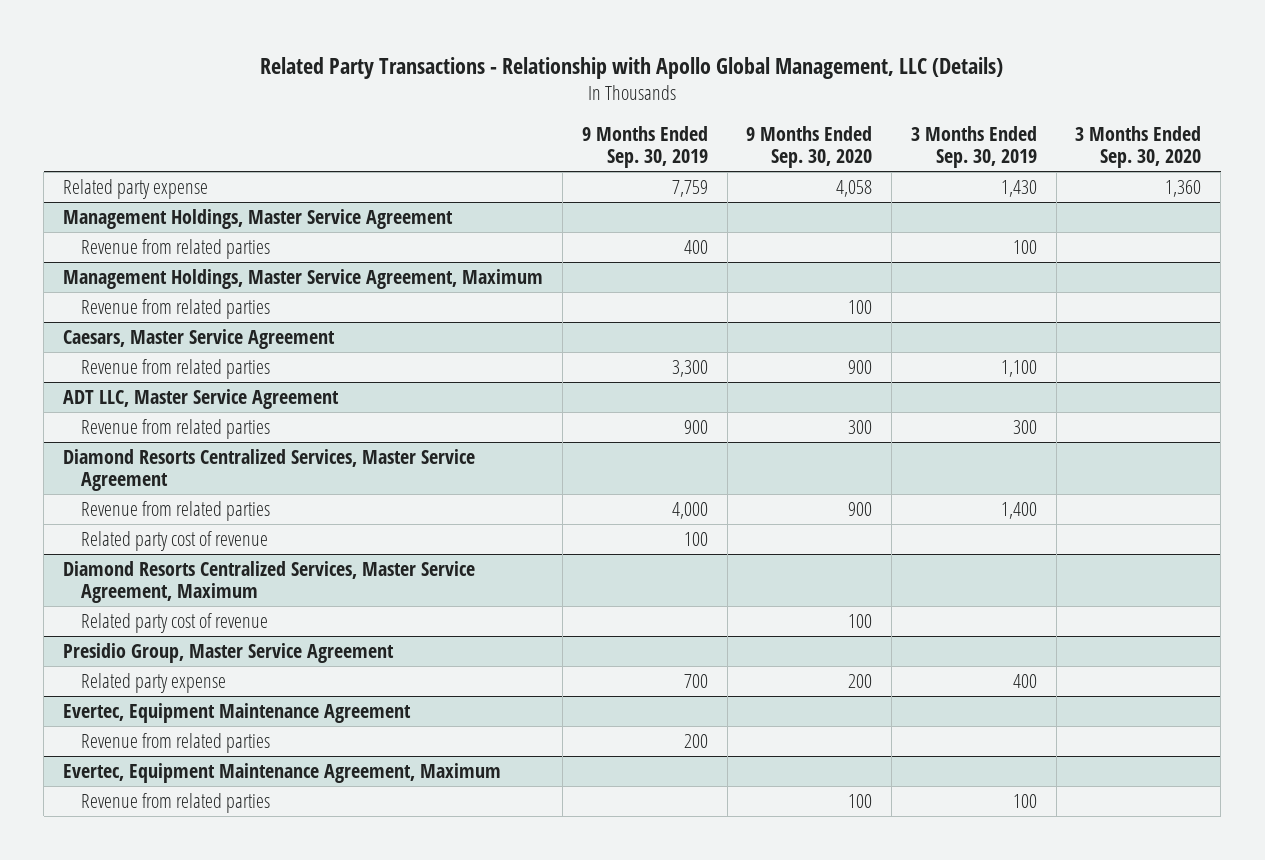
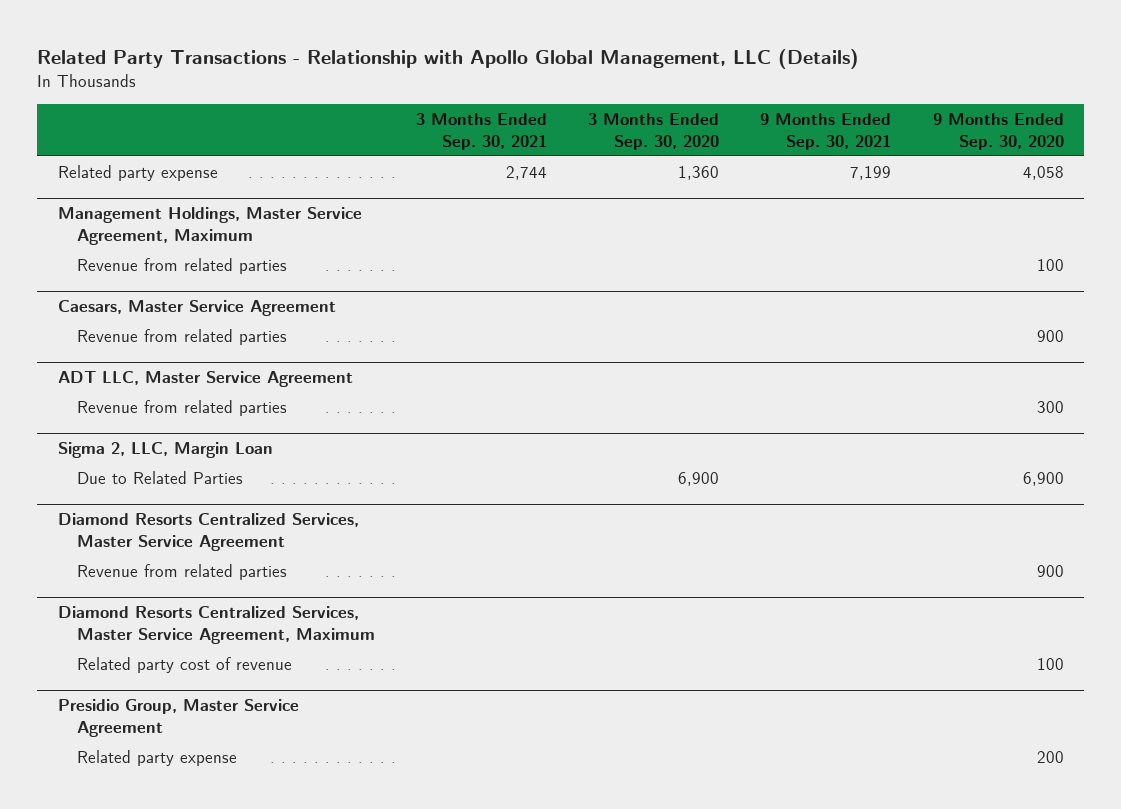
[581,126,708,169] 9 Months Ended Sep. 30, 2019 -> none
[910,126,1037,169] 3 Months Ended Sep. 30, 2019 -> none
none -> [416,112,548,151] 3 Months Ended Sep. 30, 2021
none -> [760,112,892,151] 9 Months Ended Sep. 30, 2021
[63,208,454,229] Management Holdings, Master Service Agreement -> none
[81,238,271,259] Revenue from related parties -> none
none -> [57,441,273,458] Sigma 2, LLC, Margin Loan
none -> [77,470,244,484] Due to Related Parties
[81,530,269,551] Related party cost of revenue -> none
[63,702,412,723] Evertec, Equipment Maintenance Agreement -> none
[81,732,271,753] Revenue from related parties -> none
[63,762,502,783] Evertec, Equipment Maintenance Agreement, Maximum -> none
[81,792,271,813] Revenue from related parties -> none

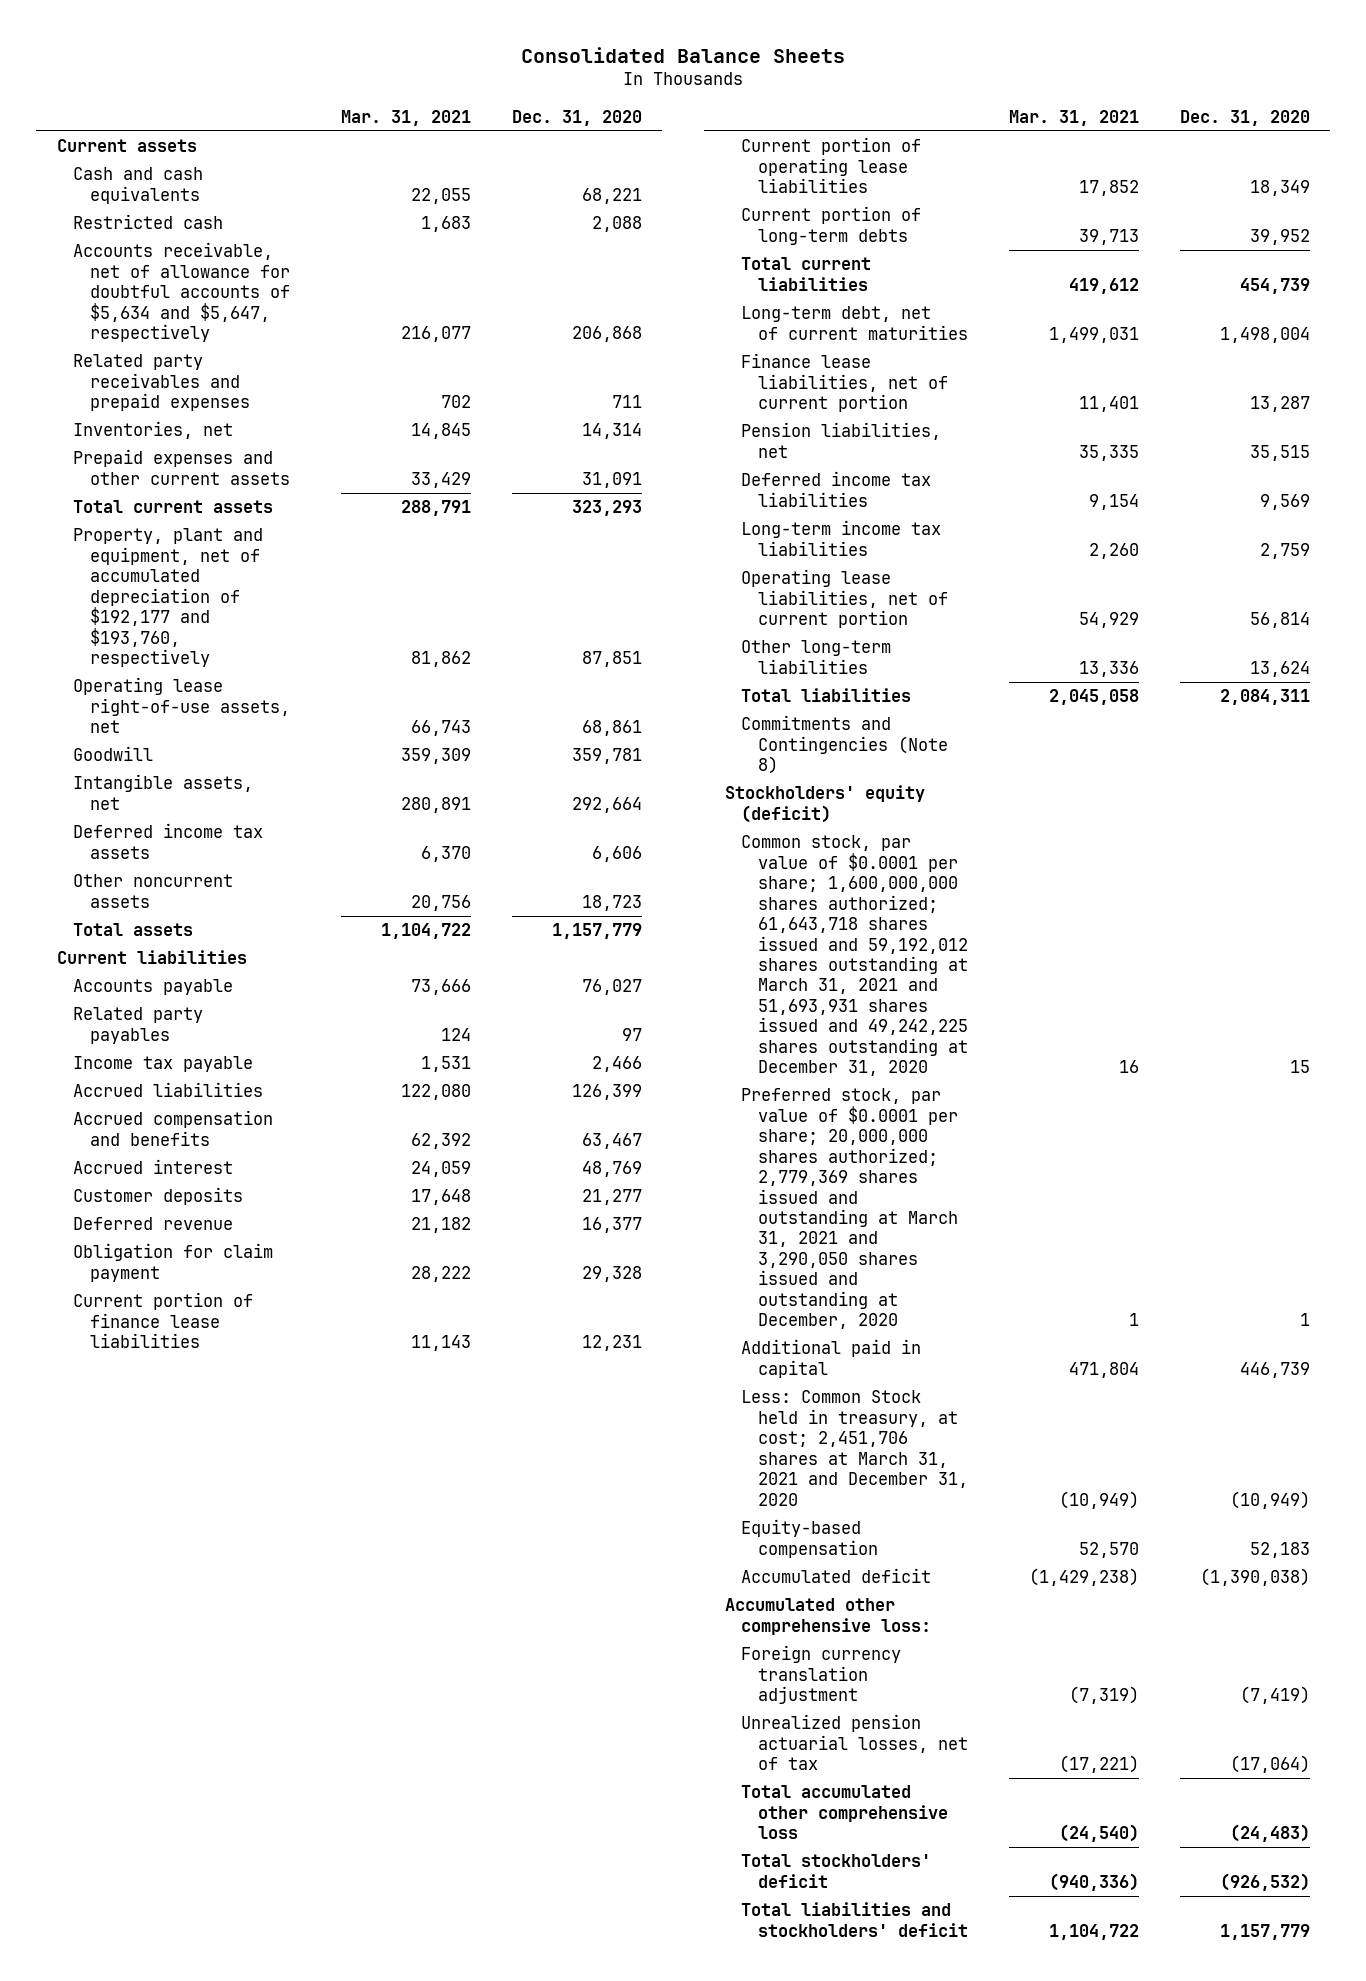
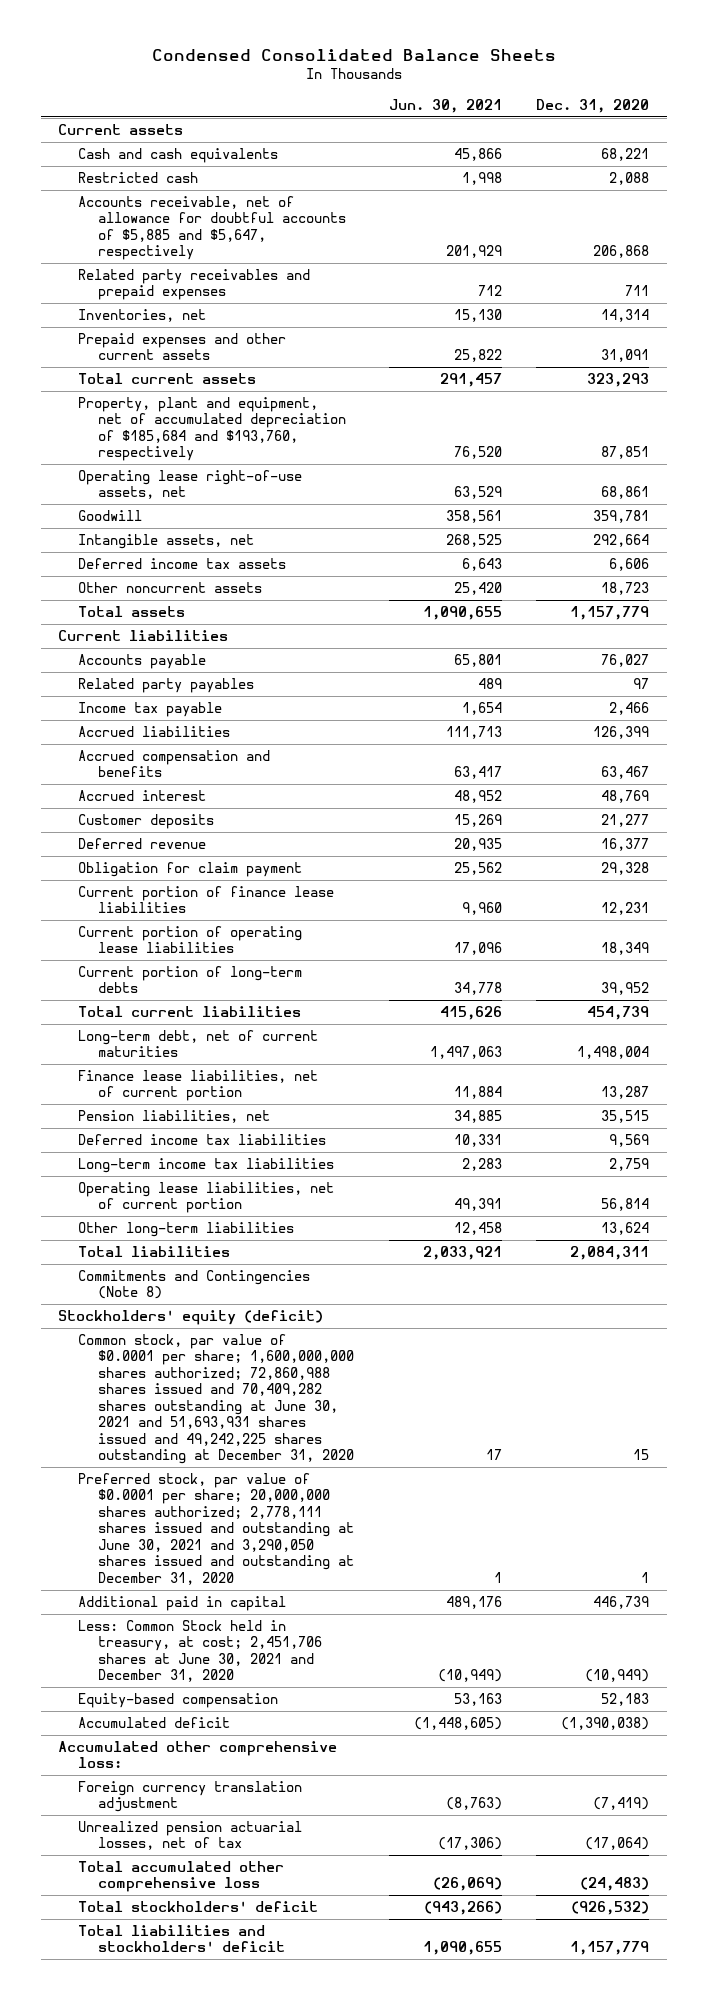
[521,46,846,63] Consolidated Balance Sheets -> [151,49,556,62] Condensed Consolidated Balance Sheets
[340,109,471,126] Mar. 31, 2021 -> none
none -> [388,98,502,113] Jun. 30, 2021
[73,242,290,343] Accounts receivable, net of allowance for doubtful accounts of $5,634 and $5,647, respectively -> [77,196,346,261] Accounts receivable, net of allowance for doubtful accounts of $5,885 and $5,647, respectively
[73,528,264,667] Property, plant and equipment, net of accumulated depreciation of $192,177 and $193,760, respectively -> [77,397,346,462] Property, plant and equipment, net of accumulated depreciation of $185,684 and $193,760, respectively
[741,835,968,1077] Common stock, par value of $0.0001 per share; 1,600,000,000 shares authorized; 61,643,718 shares issued and 59,192,012 shares outstanding at March 31, 2021 and 51,693,931 shares issued and 49,242,225 shares outstanding at December 31, 2020 -> [77,1334,354,1465] Common stock, par value of $0.0001 per share; 1,600,000,000 shares authorized; 72,860,988 shares issued and 70,409,282 shares outstanding at June 30, 2021 and 51,693,931 shares issued and 49,242,225 shares outstanding at December 31, 2020
[741,1088,958,1330] Preferred stock, par value of $0.0001 per share; 20,000,000 shares authorized; 2,779,369 shares issued and outstanding at March 31, 2021 and 3,290,050 shares issued and outstanding at December, 2020 -> [77,1473,354,1585] Preferred stock, par value of $0.0001 per share; 20,000,000 shares authorized; 2,778,111 shares issued and outstanding at June 30, 2021 and 3,290,050 shares issued and outstanding at December 31, 2020
[741,1390,968,1506] Less: Common Stock held in treasury, at cost; 2,451,706 shares at March 31, 2021 and December 31, 2020 -> [77,1620,322,1683] Less: Common Stock held in treasury, at cost; 2,451,706 shares at June 30, 2021 and December 31, 2020

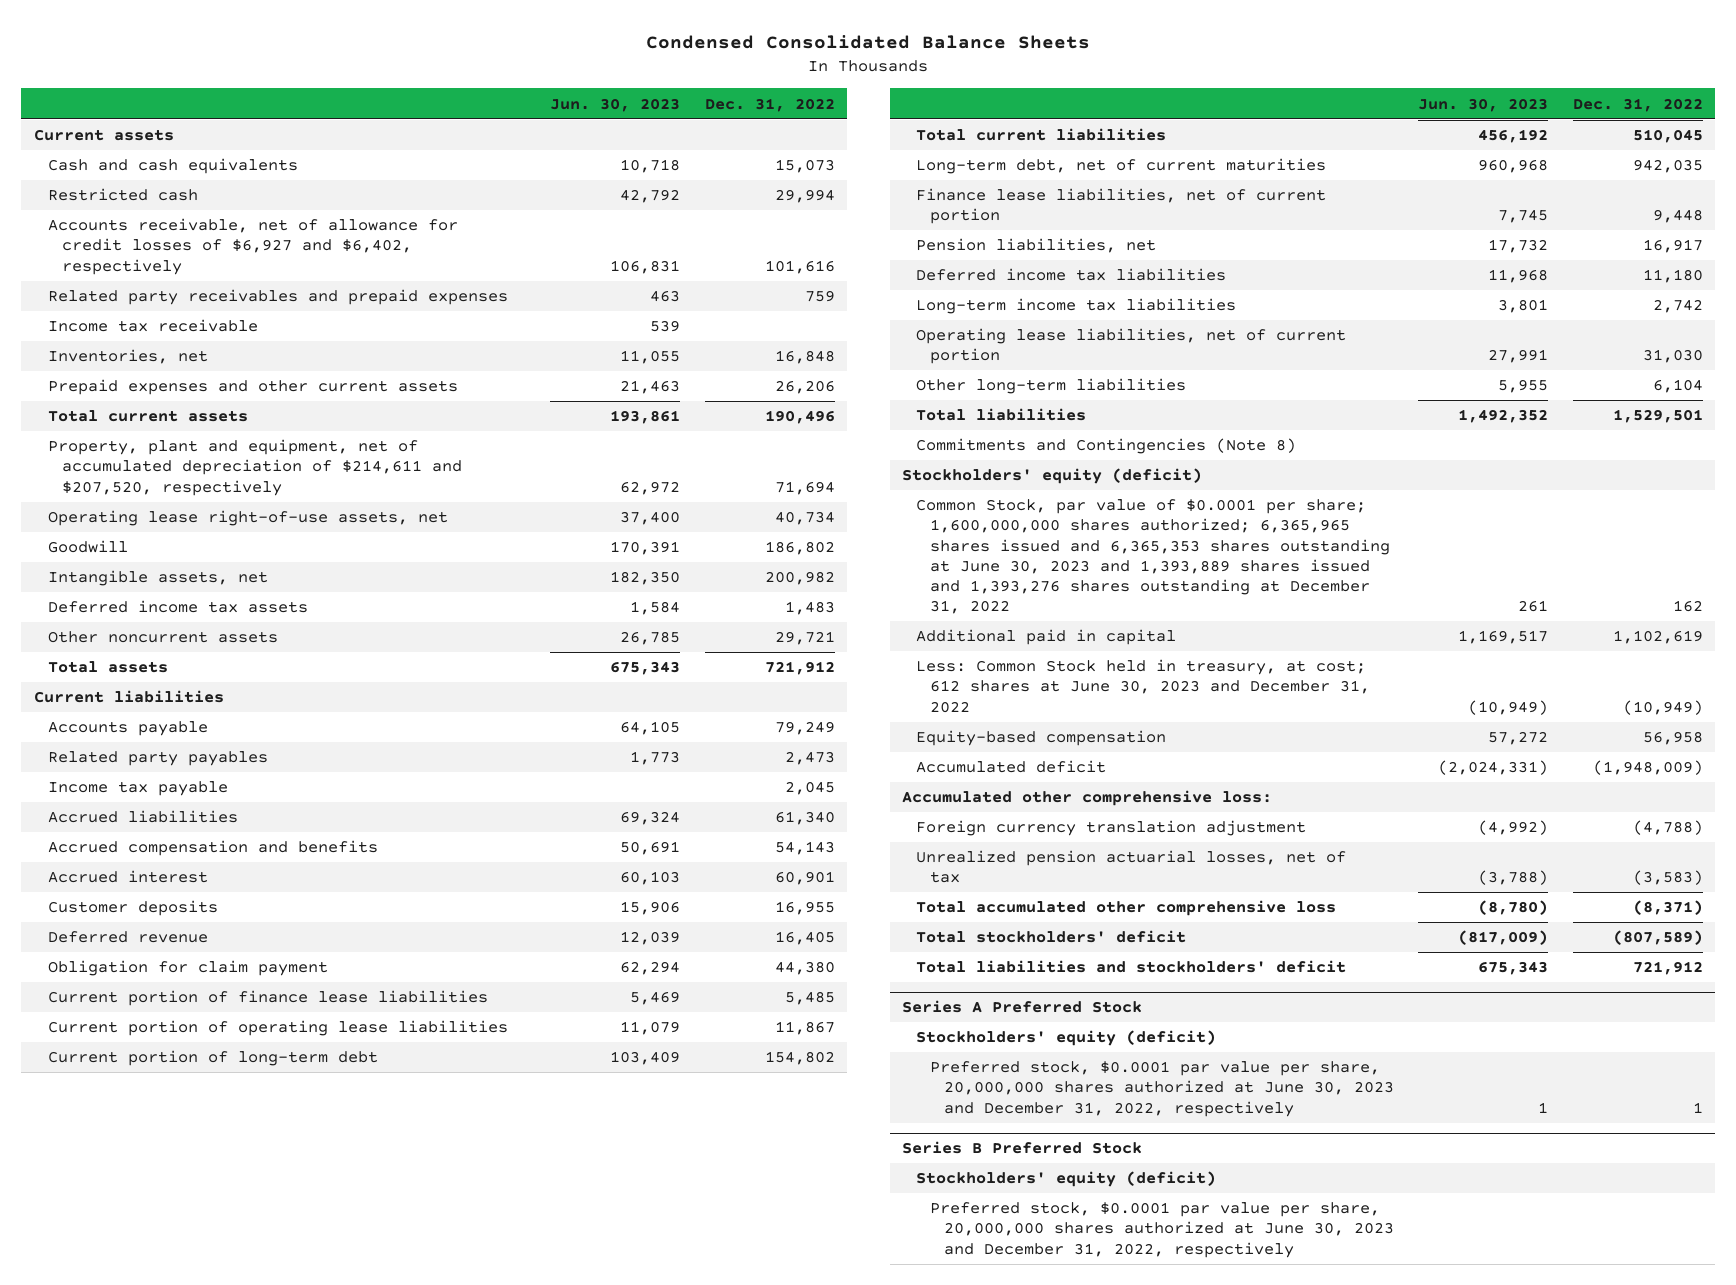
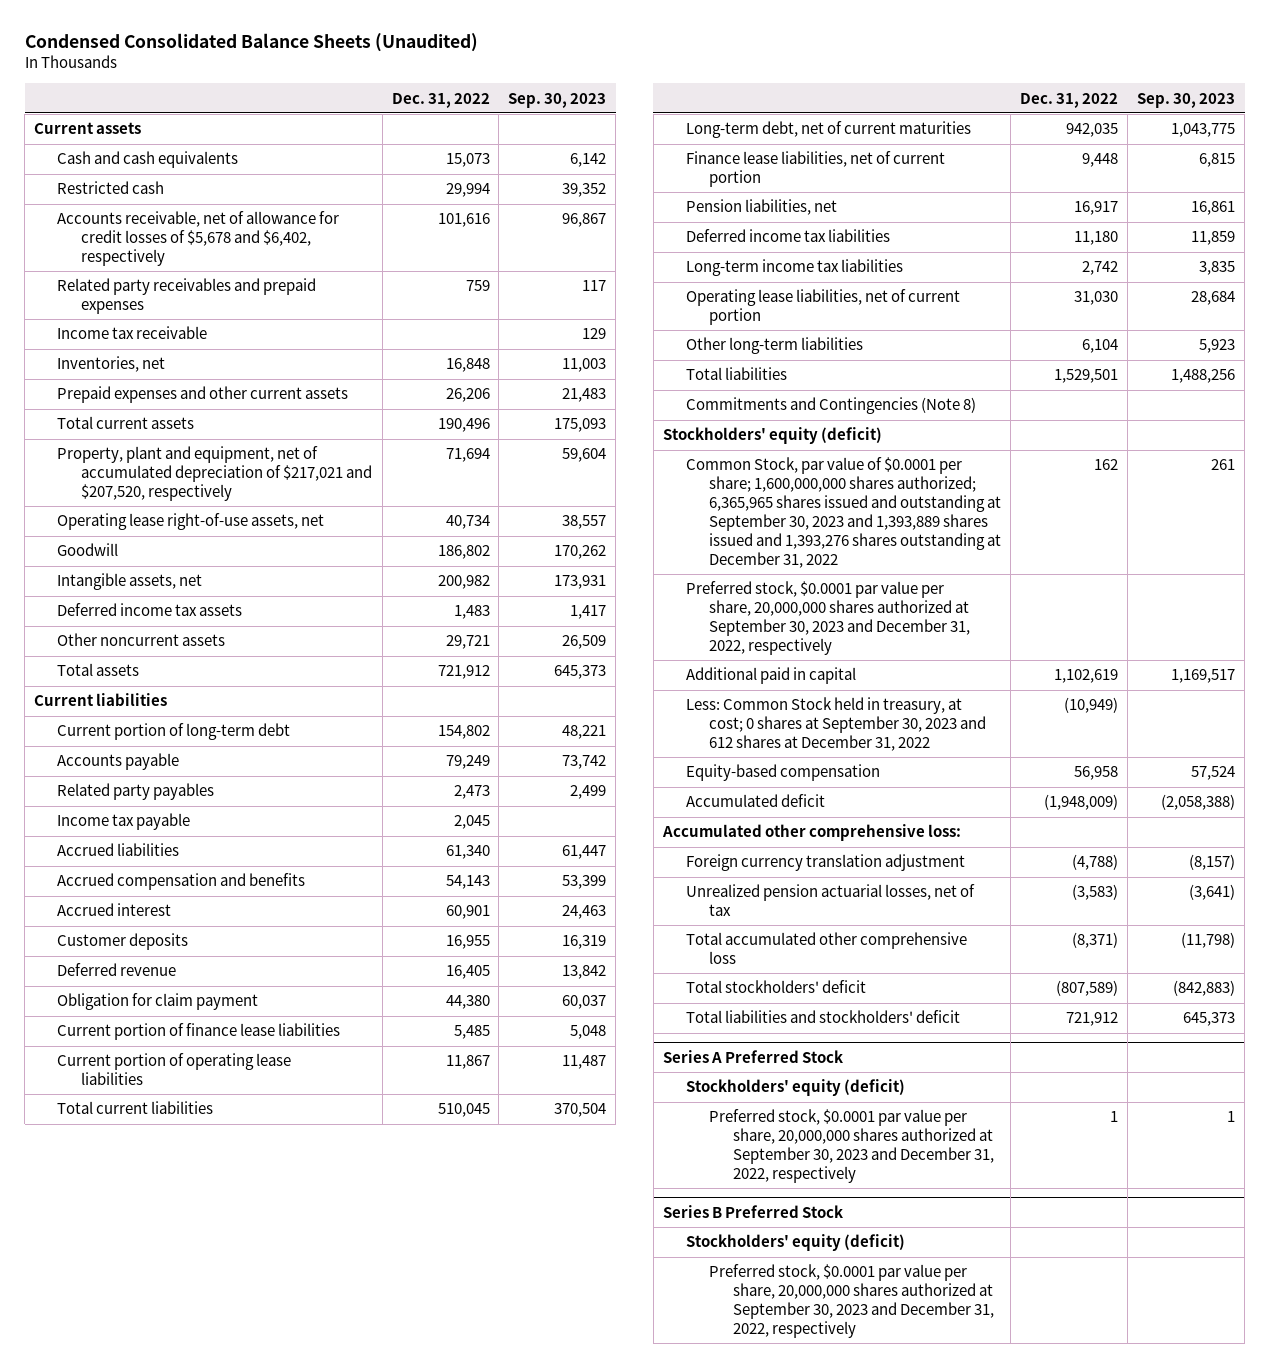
[646,35,1091,50] Condensed Consolidated Balance Sheets -> [24,32,478,52] Condensed Consolidated Balance Sheets (Unaudited)
[550,97,681,112] Jun. 30, 2023 -> none
none -> [508,92,607,108] Sep. 30, 2023
[47,218,458,275] Accounts receivable, net of allowance for credit losses of $6,927 and $6,402, respectively -> [57,211,340,266] Accounts receivable, net of allowance for credit losses of $5,678 and $6,402, respectively
[47,439,462,496] Property, plant and equipment, net of accumulated depreciation of $214,611 and $207,520, respectively -> [57,446,372,501] Property, plant and equipment, net of accumulated depreciation of $217,021 and $207,520, respectively
[47,1050,378,1067] Current portion of long-term debt -> [57,723,291,741] Current portion of long-term debt
[915,499,1390,614] Common Stock, par value of $0.0001 per share; 1,600,000,000 shares authorized; 6,365,965 shares issued and 6,365,353 shares outstanding at June 30, 2023 and 1,393,889 shares issued and 1,393,276 shares outstanding at December 31, 2022 -> [686,457,1002,568] Common Stock, par value of $0.0001 per share; 1,600,000,000 shares authorized; 6,365,965 shares issued and outstanding at September 30, 2023 and 1,393,889 shares issued and 1,393,276 shares outstanding at December 31, 2022
none -> [686,581,971,655] Preferred stock, $0.0001 par value per share, 20,000,000 shares authorized at September 30, 2023 and December 31, 2022, respectively
[915,659,1370,713] Less: Common Stock held in treasury, at cost; 612 shares at June 30, 2023 and December 31, 2022 -> [686,697,987,751] Less: Common Stock held in treasury, at cost; 0 shares at September 30, 2023 and 612 shares at December 31, 2022
[929,1061,1395,1117] Preferred stock, $0.0001 par value per share, 20,000,000 shares authorized at June 30, 2023 and December 31, 2022, respectively -> [709,1109,994,1183] Preferred stock, $0.0001 par value per share, 20,000,000 shares authorized at September 30, 2023 and December 31, 2022, respectively
[929,1202,1395,1258] Preferred stock, $0.0001 par value per share, 20,000,000 shares authorized at June 30, 2023 and December 31, 2022, respectively -> [709,1264,994,1338] Preferred stock, $0.0001 par value per share, 20,000,000 shares authorized at September 30, 2023 and December 31, 2022, respectively

